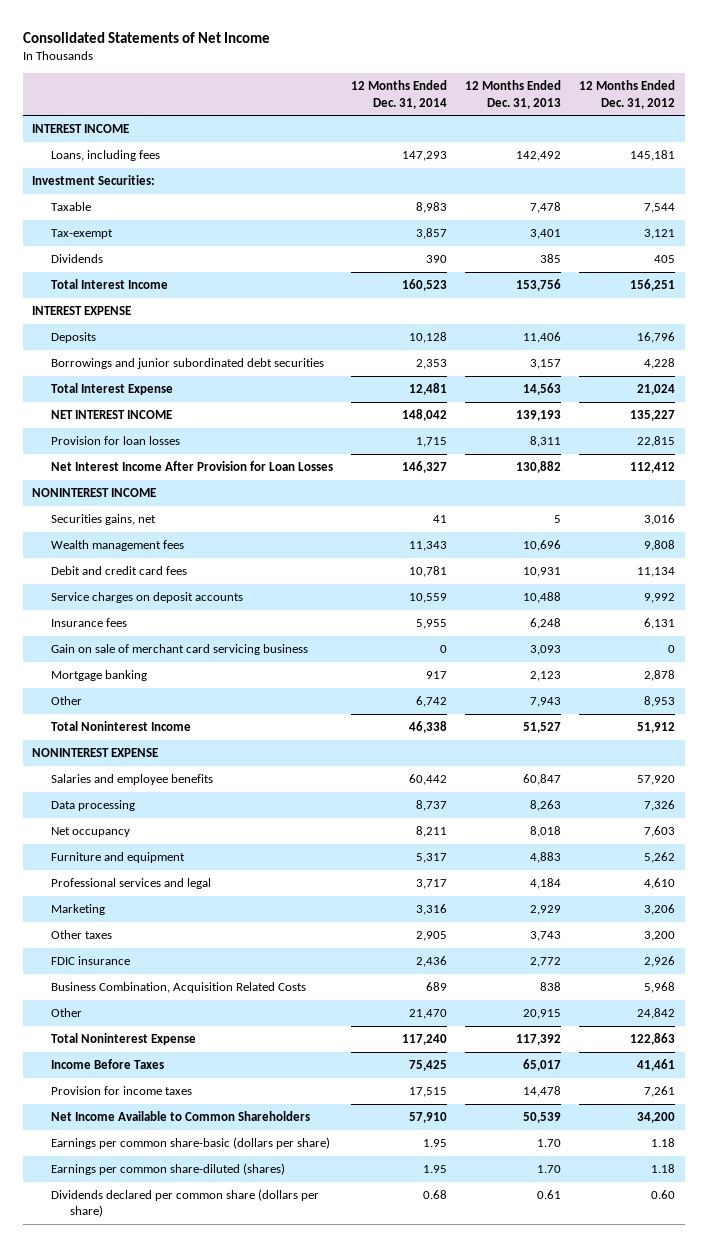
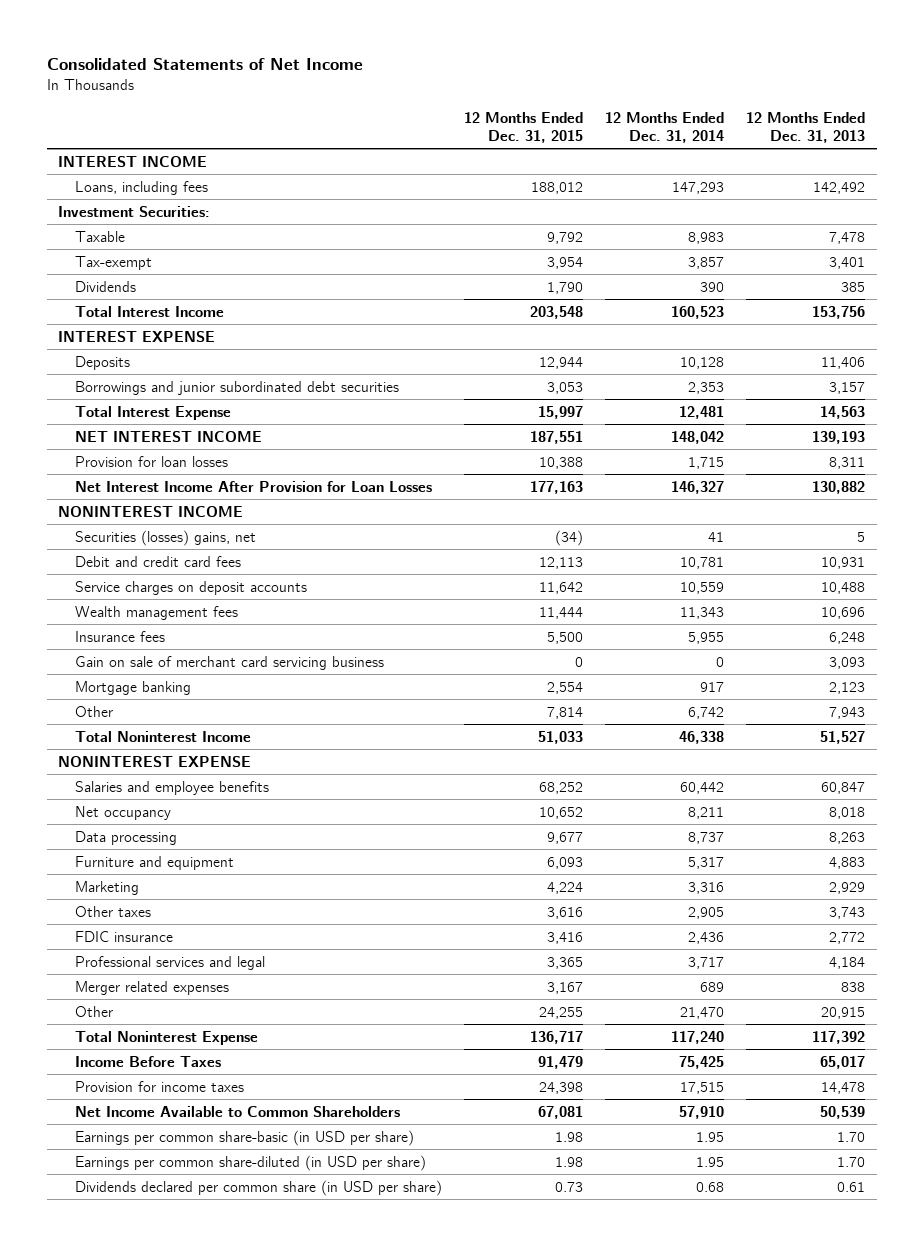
[579,80,676,109] 12 Months Ended Dec. 31, 2012 -> none
none -> [464,111,584,143] 12 Months Ended Dec. 31, 2015
[51,514,157,526] Securities gains, net -> [75,529,257,546] Securities (losses) gains, net
[51,540,185,552] Wealth management fees -> [75,605,239,620] Wealth management fees
[51,800,136,812] Data processing -> [75,830,178,845] Data processing
[51,878,212,890] Professional services and legal -> [75,955,266,970] Professional services and legal
[51,982,307,994] Business Combination, Acquisition Related Costs -> [75,980,230,995] Merger related expenses
[51,1137,331,1150] Earnings per common share-basic (dollars per share) -> [75,1129,415,1146] Earnings per common share-basic (in USD per share)
[51,1163,286,1176] Earnings per common share-diluted (shares) -> [75,1154,427,1171] Earnings per common share-diluted (in USD per share)
[51,1189,320,1218] Dividends declared per common share (dollars per share) -> [75,1179,443,1196] Dividends declared per common share (in USD per share)

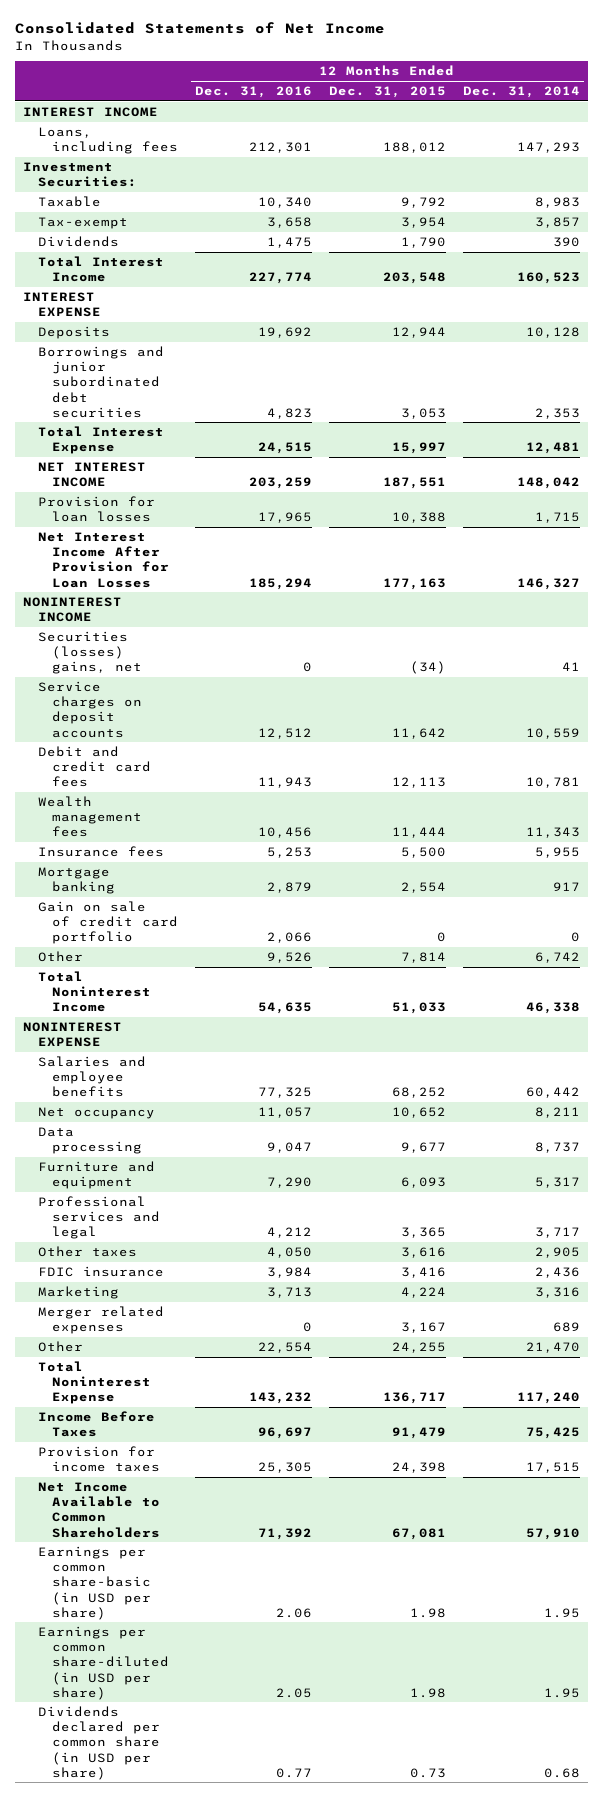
[746,111,866,143] 12 Months Ended Dec. 31, 2013 -> none
none -> [195,86,313,99] Dec. 31, 2016
[75,555,242,567] Debit and credit card fees -> [37,745,152,788] Debit and credit card fees
[75,655,385,670] Gain on sale of merchant card servicing business -> none
none -> [37,900,179,945] Gain on sale of credit card portfolio
[75,955,266,970] Professional services and legal -> [37,1195,161,1240] Professional services and legal
[75,880,140,895] Marketing -> [37,1285,119,1299] Marketing

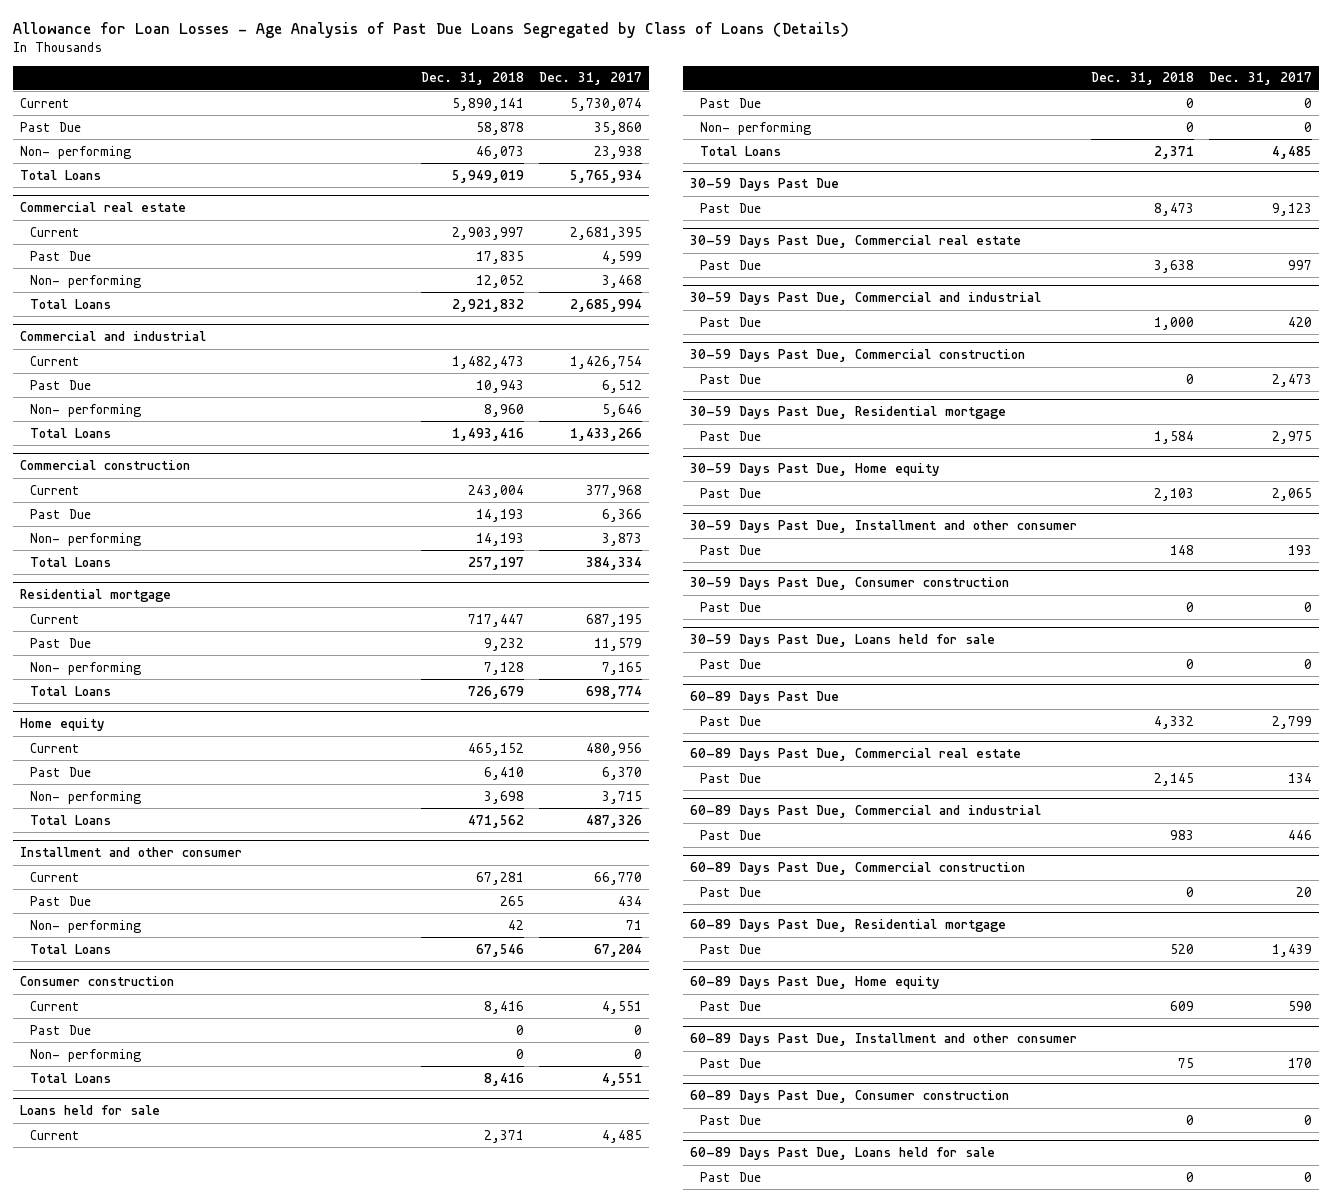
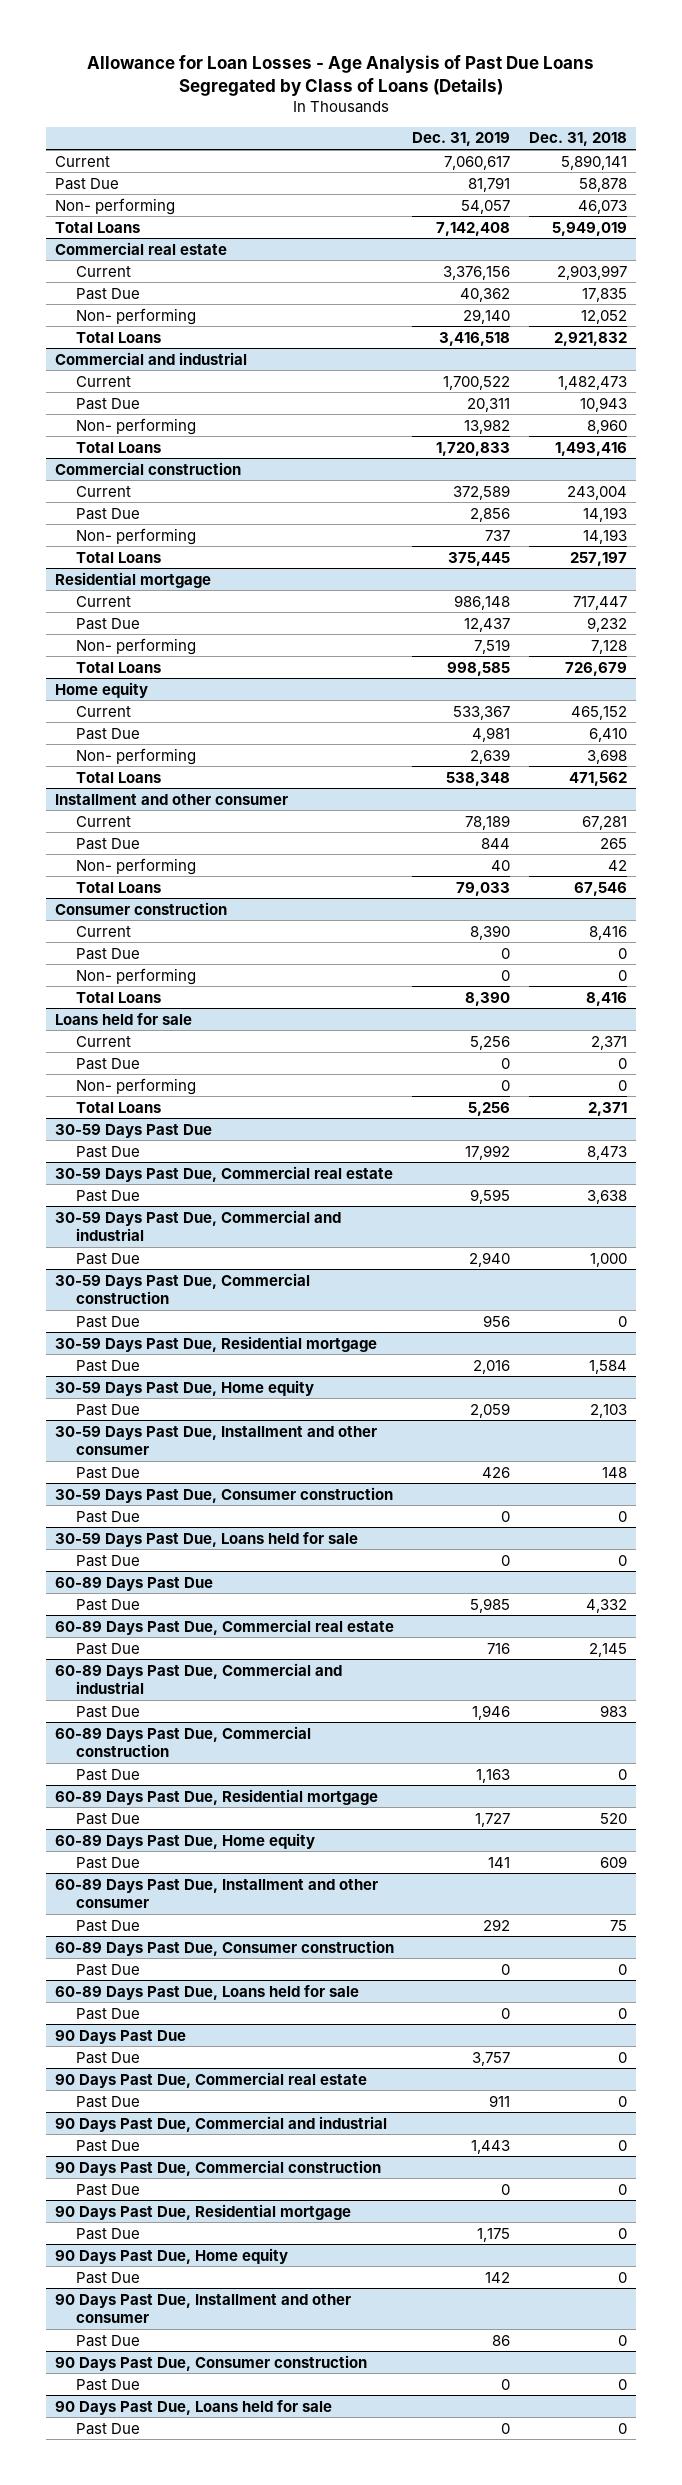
[538,72,642,86] Dec. 31, 2017 -> none
none -> [412,132,511,147] Dec. 31, 2019
none -> [54,2029,186,2044] 90 Days Past Due
none -> [76,2051,141,2064] Past Due
none -> [54,2071,367,2088] 90 Days Past Due, Commercial real estate
none -> [76,2095,141,2108] Past Due
none -> [54,2115,387,2132] 90 Days Past Due, Commercial and industrial
none -> [76,2139,141,2152] Past Due
none -> [54,2159,381,2176] 90 Days Past Due, Commercial construction
none -> [76,2183,141,2196] Past Due
none -> [54,2203,351,2220] 90 Days Past Due, Residential mortgage
none -> [76,2227,141,2240] Past Due
none -> [54,2247,288,2264] 90 Days Past Due, Home equity
none -> [76,2271,141,2284] Past Due
none -> [54,2293,351,2324] 90 Days Past Due, Installment and other consumer
none -> [76,2334,141,2347] Past Due
none -> [54,2354,367,2371] 90 Days Past Due, Consumer construction
none -> [76,2378,141,2391] Past Due
none -> [54,2399,332,2415] 90 Days Past Due, Loans held for sale
none -> [76,2422,141,2435] Past Due

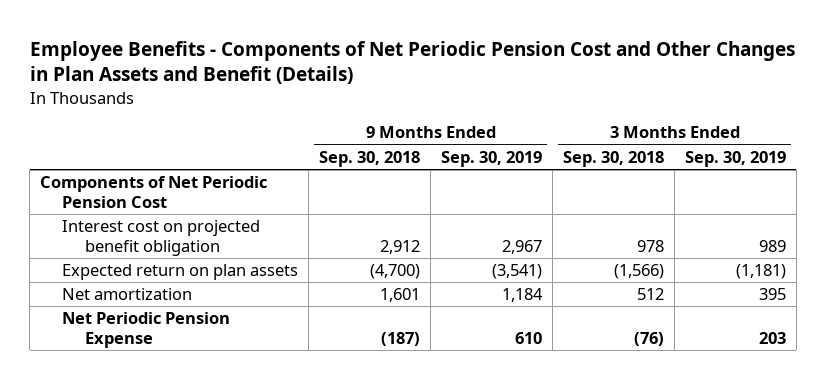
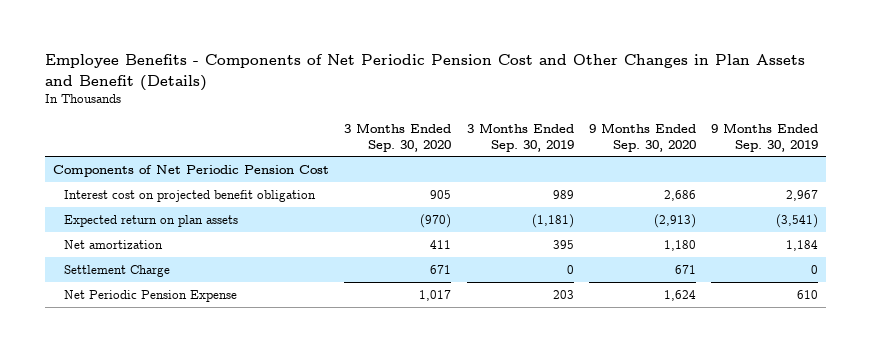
[319,150,421,167] Sep. 30, 2018 -> none
[563,150,665,167] Sep. 30, 2018 -> none
none -> [344,123,452,152] 3 Months Ended Sep. 30, 2020
none -> [589,123,697,152] 9 Months Ended Sep. 30, 2020
none -> [63,264,170,277] Settlement Charge

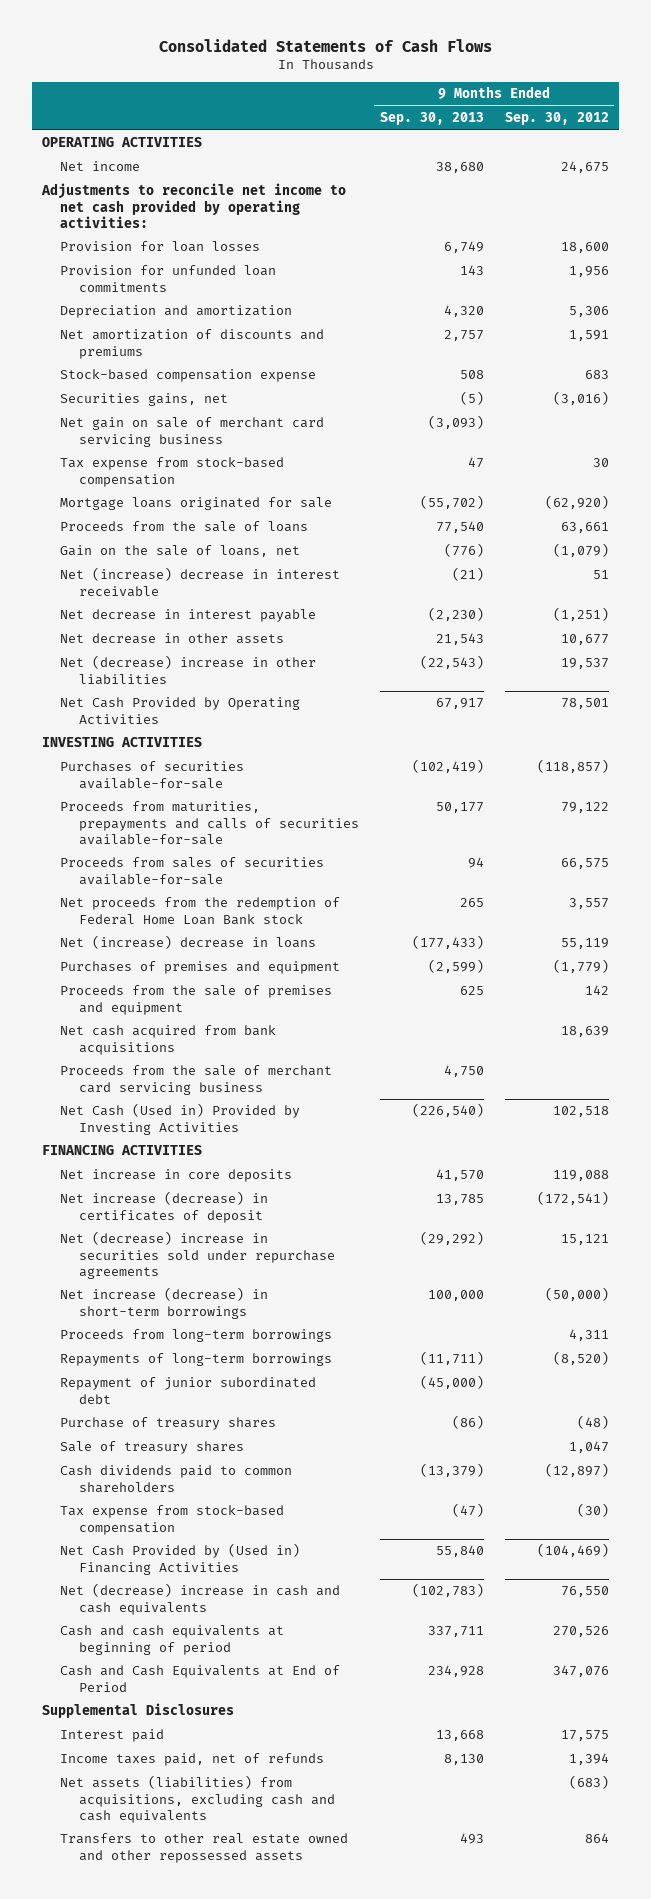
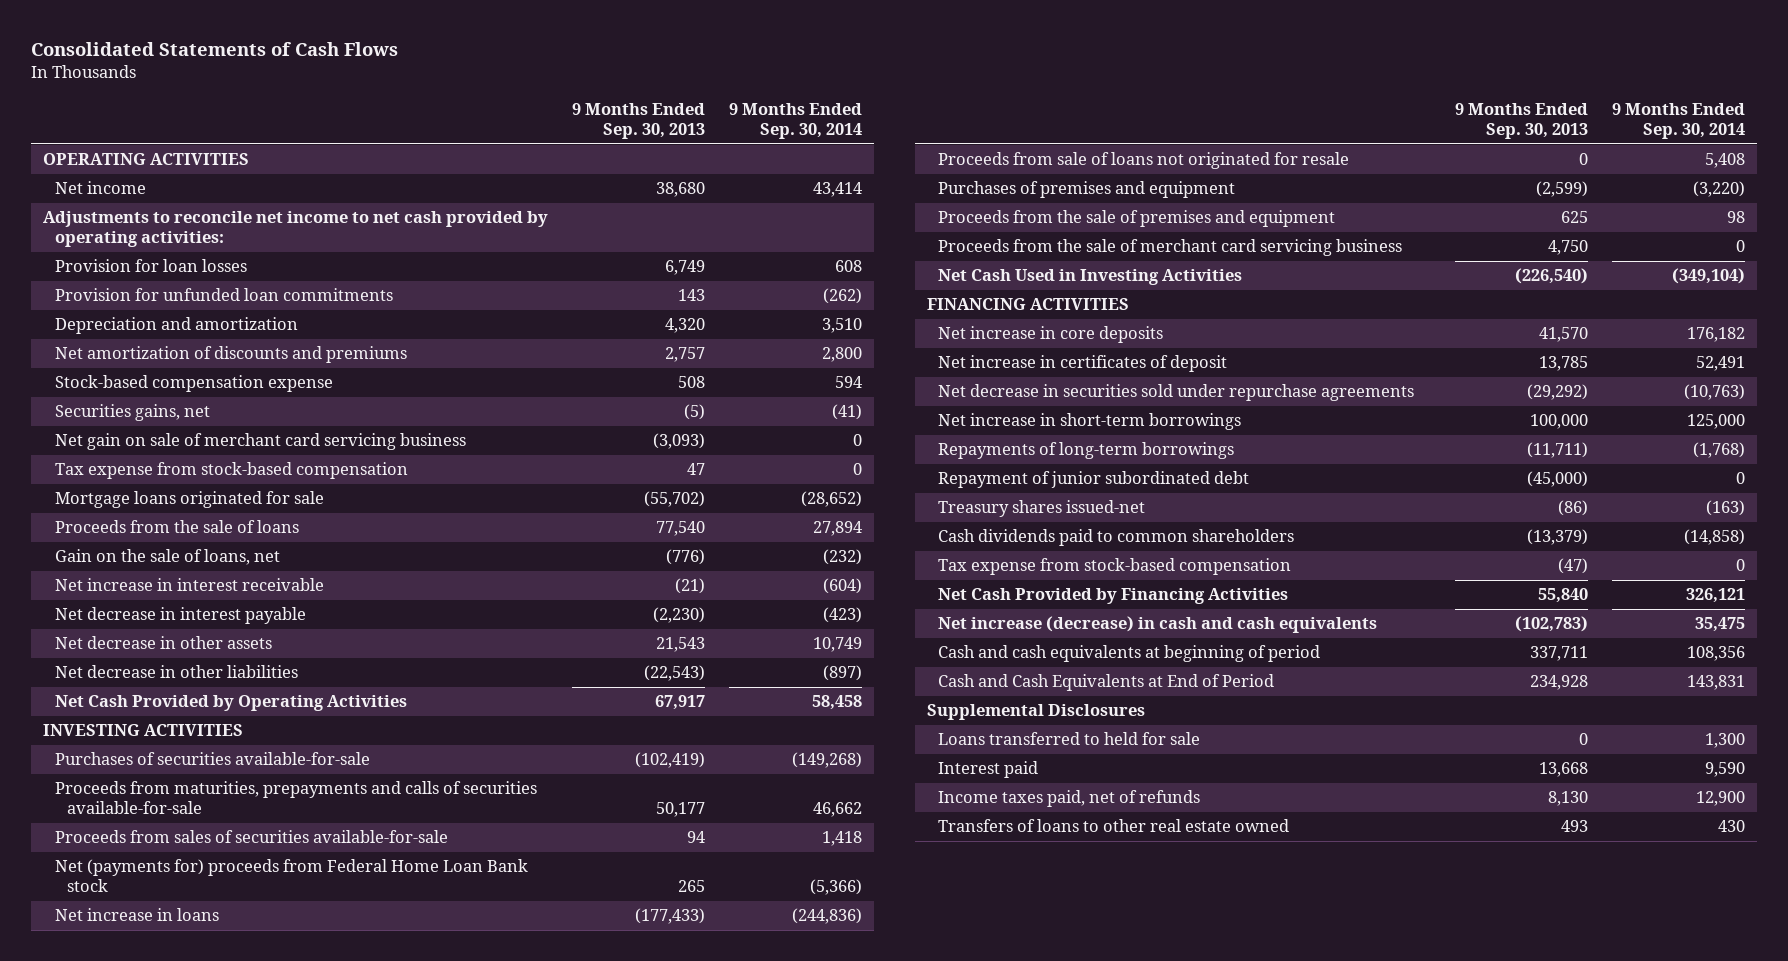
[504,112,609,126] Sep. 30, 2012 -> none
none -> [728,103,862,139] 9 Months Ended Sep. 30, 2014
[60,567,341,597] Net (increase) decrease in interest receivable -> [54,578,324,592] Net increase in interest receivable
[60,655,317,685] Net (decrease) increase in other liabilities -> [54,665,298,679] Net decrease in other liabilities
[60,897,341,925] Net proceeds from the redemption of Federal Home Loan Bank stock -> [54,859,528,893] Net (payments for) proceeds from Federal Home Loan Bank stock
[60,935,317,950] Net (increase) decrease in loans -> [54,908,219,922] Net increase in loans
none -> [938,152,1350,170] Proceeds from sale of loans not originated for resale
[60,1025,277,1055] Net cash acquired from bank acquisitions -> none
[60,1103,301,1135] Net Cash (Used in) Provided by Investing Activities -> [938,269,1243,286] Net Cash Used in Investing Activities
[60,1329,333,1343] Proceeds from long-term borrowings -> none
[60,1191,269,1223] Net increase (decrease) in certificates of deposit -> [938,355,1228,373] Net increase in certificates of deposit
[60,1231,335,1279] Net (decrease) increase in securities sold under repurchase agreements -> [938,384,1415,402] Net decrease in securities sold under repurchase agreements
[60,1287,269,1319] Net increase (decrease) in short-term borrowings -> [938,413,1242,431] Net increase in short-term borrowings
[60,1417,277,1431] Purchase of treasury shares -> none
[60,1441,245,1455] Sale of treasury shares -> none
none -> [938,500,1146,518] Treasury shares issued-net
[60,1543,301,1575] Net Cash Provided by (Used in) Financing Activities -> [938,588,1289,605] Net Cash Provided by Financing Activities
[60,1583,341,1615] Net (decrease) increase in cash and cash equivalents -> [938,616,1378,634] Net increase (decrease) in cash and cash equivalents
none -> [938,732,1201,746] Loans transferred to held for sale
[60,1775,335,1823] Net assets (liabilities) from acquisitions, excluding cash and cash equivalents -> none
[60,1833,349,1863] Transfers to other real estate owned and other repossessed assets -> [938,819,1290,833] Transfers of loans to other real estate owned

